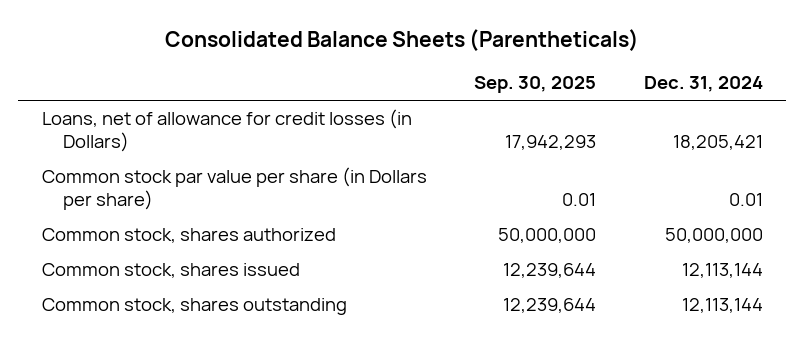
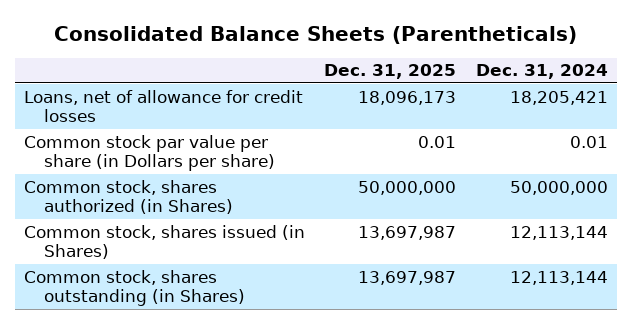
[474,76,597,94] Sep. 30, 2025 -> none
none -> [324,64,457,80] Dec. 31, 2025
[42,109,413,153] Loans, net of allowance for credit losses (in Dollars) -> [24,89,304,123] Loans, net of allowance for credit losses
[42,228,337,244] Common stock, shares authorized -> [24,179,233,215] Common stock, shares authorized (in Shares)
[42,263,301,279] Common stock, shares issued -> [24,224,306,260] Common stock, shares issued (in Shares)
[42,298,348,316] Common stock, shares outstanding -> [24,269,245,307] Common stock, shares outstanding (in Shares)

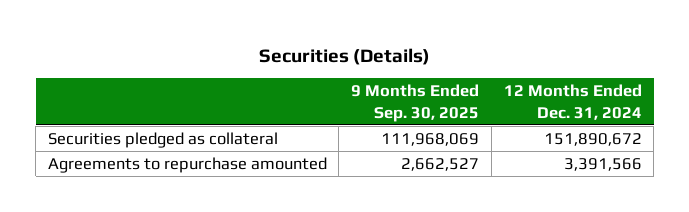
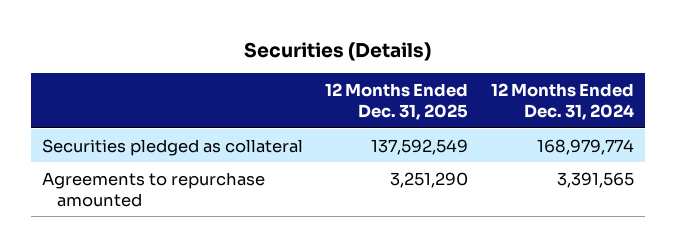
[351,84,480,122] 9 Months Ended Sep. 30, 2025 -> none
none -> [325,82,469,121] 12 Months Ended Dec. 31, 2025
[543,133,642,147] 151,890,672 -> [536,138,634,155] 168,979,774
[563,158,642,172] 3,391,566 -> [556,171,634,188] 3,391,565

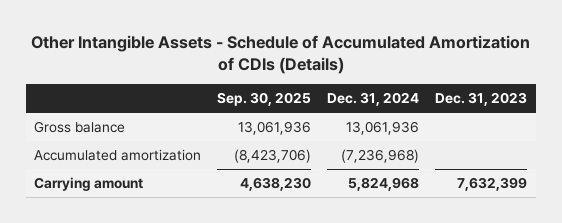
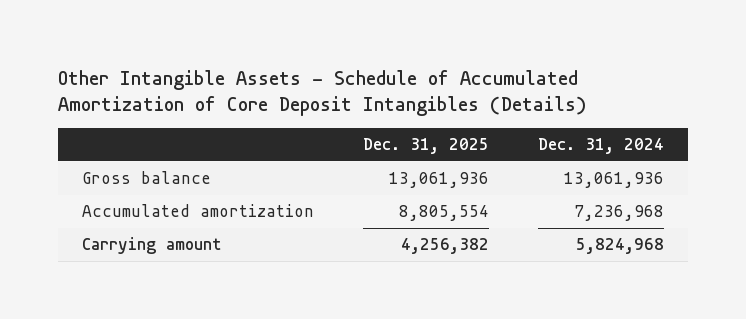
[30,34,530,74] Other Intangible Assets - Schedule of Accumulated Amortization of CDIs (Details) -> [58,69,588,117] Other Intangible Assets - Schedule of Accumulated Amortization of Core Deposit Intangibles (Details)
[217,92,312,107] Sep. 30, 2025 -> none
[435,92,528,107] Dec. 31, 2023 -> none
none -> [363,138,490,155] Dec. 31, 2025
[341,149,420,164] (7,236,968) -> [573,205,664,222] 7,236,968

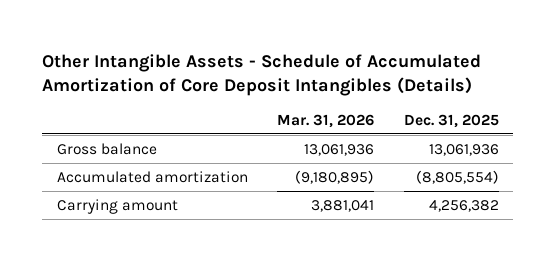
[537,138,664,155] Dec. 31, 2024 -> none
none -> [277,113,375,128] Mar. 31, 2026
[399,205,490,222] 8,805,554 -> [415,169,499,184] (8,805,554)

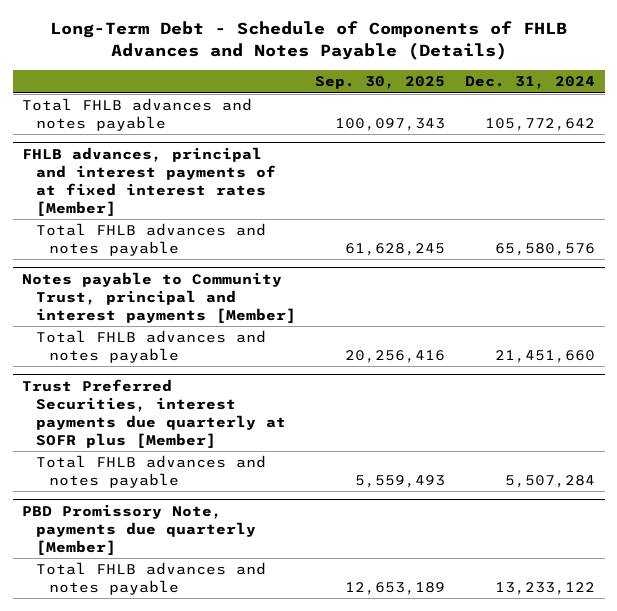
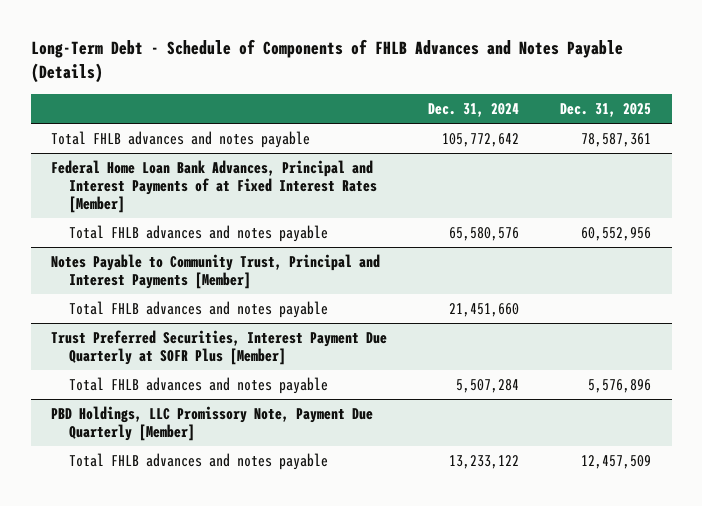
[315,76,446,90] Sep. 30, 2025 -> none
none -> [560,102,652,117] Dec. 31, 2025
[22,147,276,216] FHLB advances, principal and interest payments of at fixed interest rates [Member] -> [51,160,378,214] Federal Home Loan Bank Advances, Principal and Interest Payments of at Fixed Interest Rates [Member]
[22,272,296,324] Notes payable to Community Trust, principal and interest payments [Member] -> [51,254,381,290] Notes Payable to Community Trust, Principal and Interest Payments [Member]
[22,379,286,448] Trust Preferred Securities, interest payments due quarterly at SOFR plus [Member] -> [51,330,388,366] Trust Preferred Securities, Interest Payment Due Quarterly at SOFR Plus [Member]
[22,504,256,556] PBD Promissory Note, payments due quarterly [Member] -> [51,406,374,442] PBD Holdings, LLC Promissory Note, Payment Due Quarterly [Member]

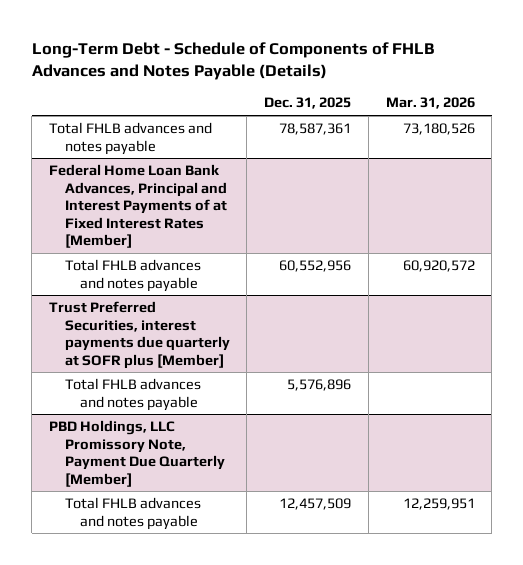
[428,102,520,117] Dec. 31, 2024 -> none
none -> [385,97,475,110] Mar. 31, 2026
[51,254,381,290] Notes Payable to Community Trust, Principal and Interest Payments [Member] -> none
[69,301,329,319] Total FHLB advances and notes payable -> none
[51,330,388,366] Trust Preferred Securities, Interest Payment Due Quarterly at SOFR Plus [Member] -> [48,301,230,369] Trust Preferred Securities, interest payments due quarterly at SOFR plus [Member]

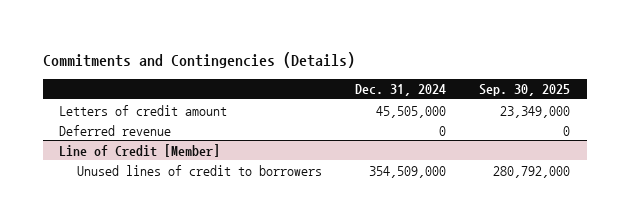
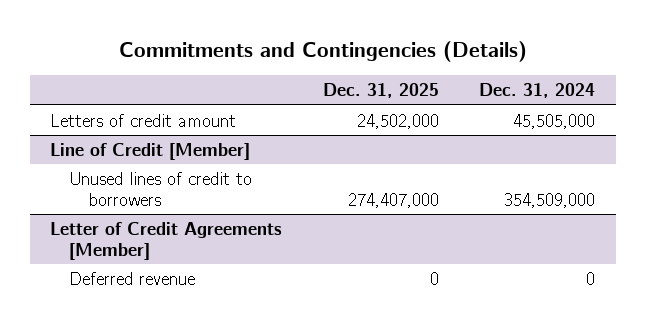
[479,84,571,97] Sep. 30, 2025 -> none
none -> [322,83,439,99] Dec. 31, 2025
[59,124,172,136] Deferred revenue -> none
none -> [50,221,283,260] Letter of Credit Agreements [Member]
none -> [69,271,196,285] Deferred revenue

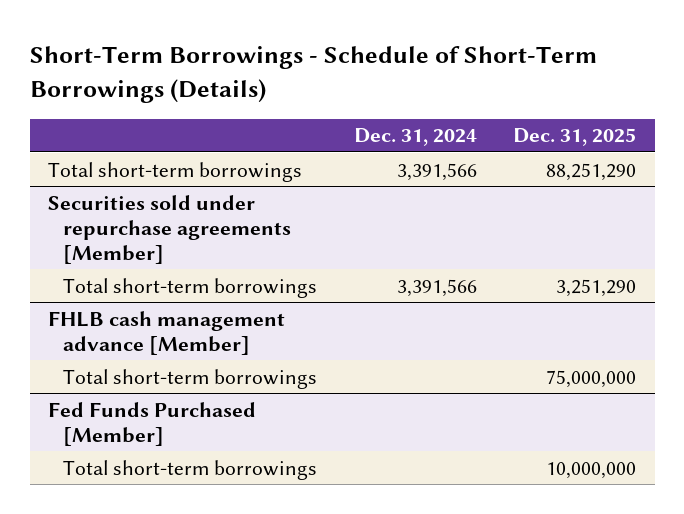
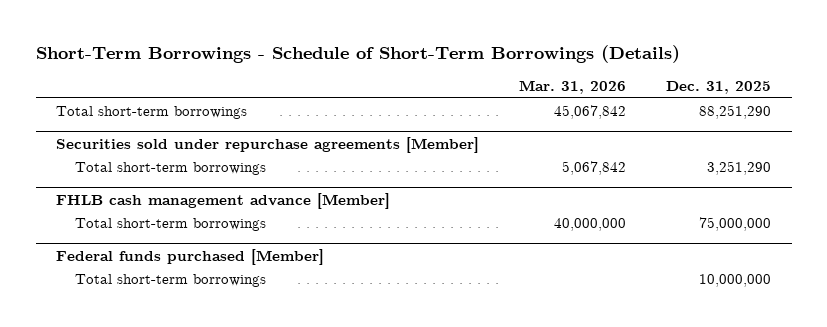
[353,128,477,147] Dec. 31, 2024 -> none
none -> [519,80,627,95] Mar. 31, 2026
[47,401,256,446] Fed Funds Purchased [Member] -> [55,248,324,265] Federal funds purchased [Member]

